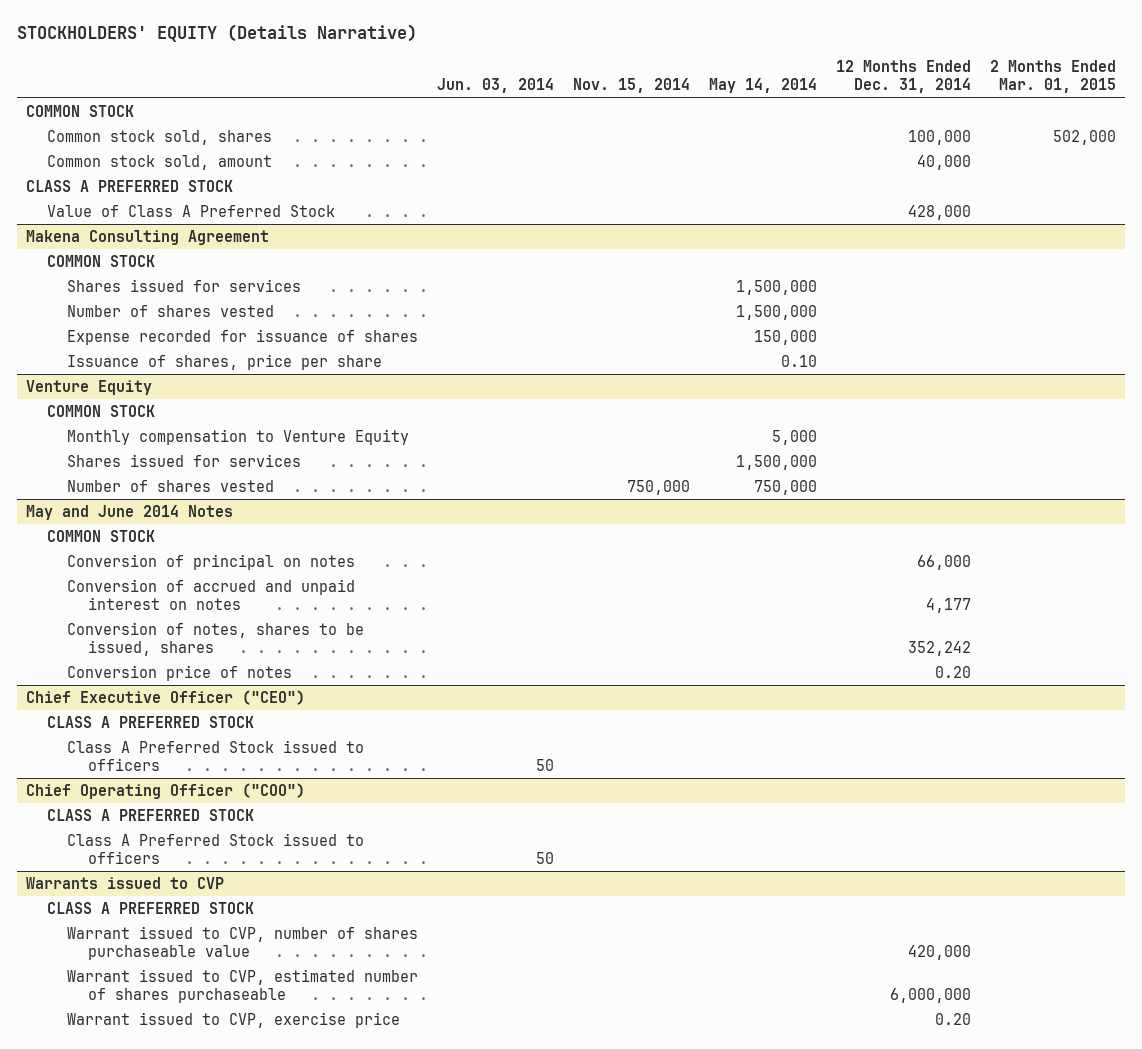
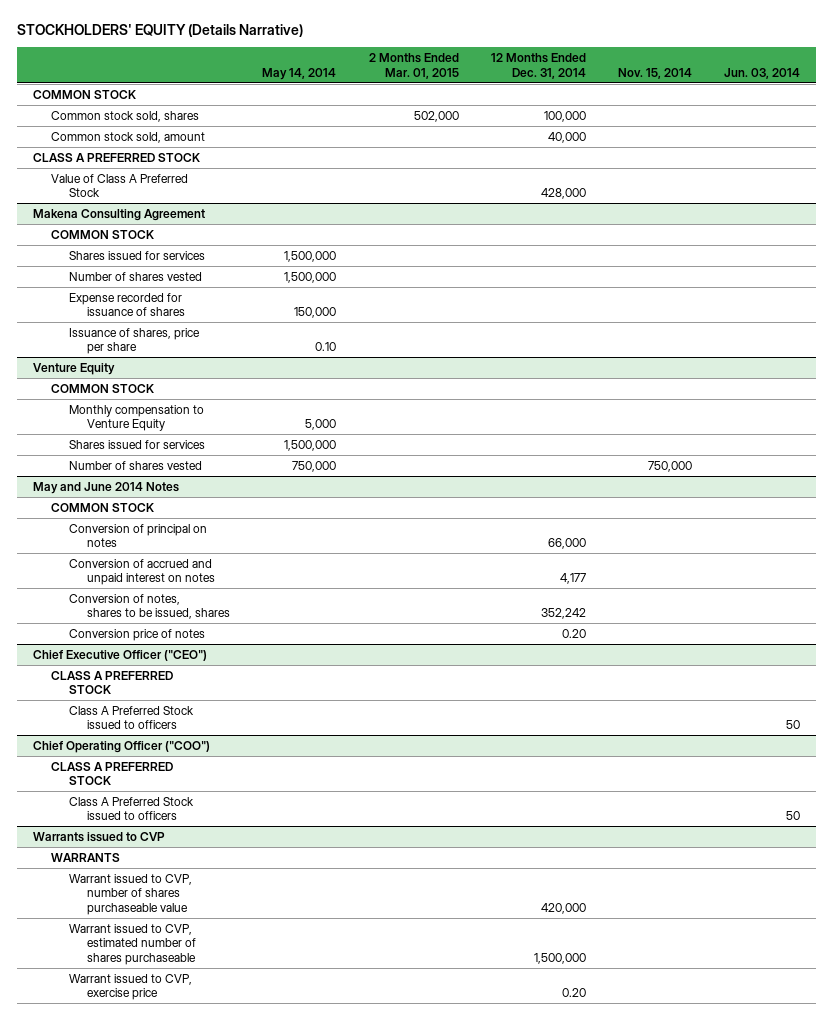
[46,902,254,915] CLASS A PREFERRED STOCK -> none
none -> [50,852,120,862] WARRANTS
[890,988,972,1004] 6,000,000 -> [533,952,586,964] 1,500,000

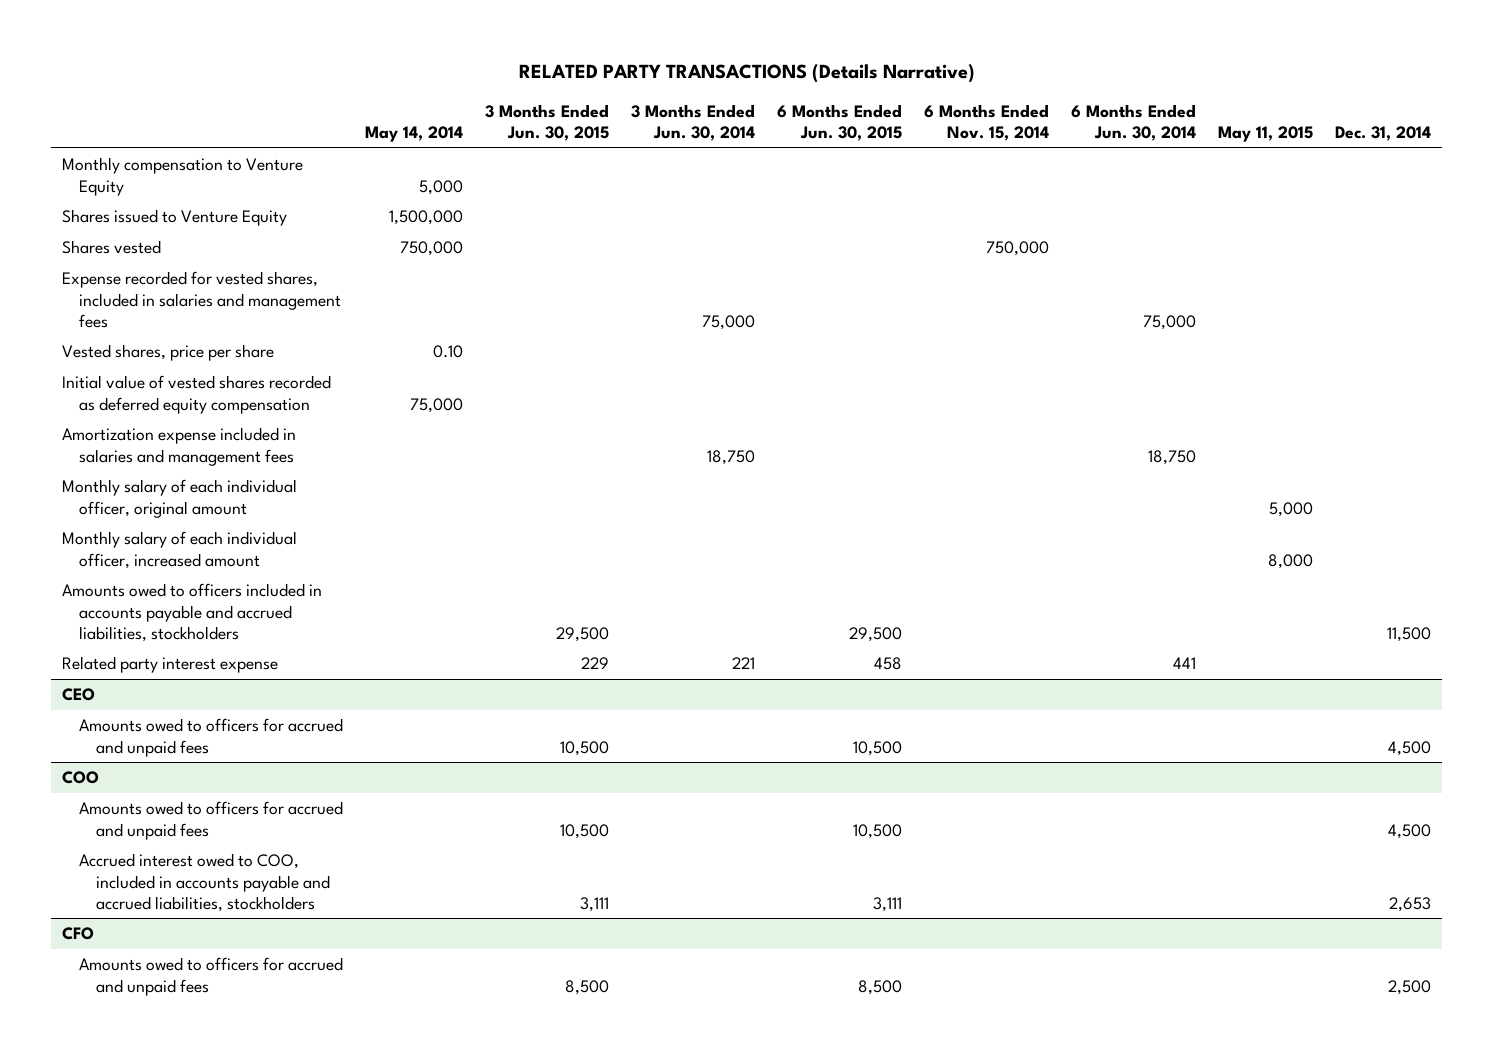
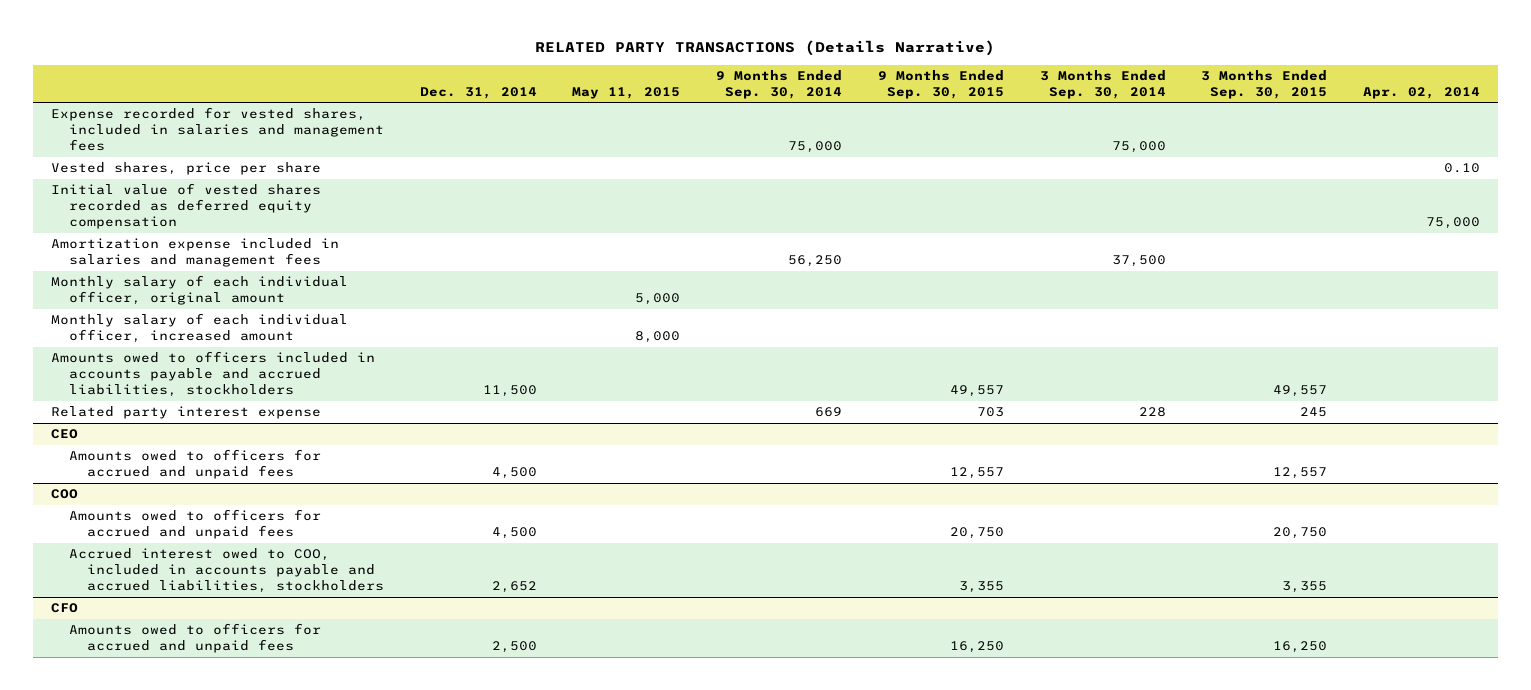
[364,126,463,143] May 14, 2014 -> none
[485,103,610,142] 3 Months Ended Jun. 30, 2015 -> none
[631,103,756,142] 3 Months Ended Jun. 30, 2014 -> none
[777,103,903,142] 6 Months Ended Jun. 30, 2015 -> none
[924,103,1050,142] 6 Months Ended Nov. 15, 2014 -> none
[1071,103,1197,142] 6 Months Ended Jun. 30, 2014 -> none
none -> [716,70,843,99] 9 Months Ended Sep. 30, 2014
none -> [877,70,1004,99] 9 Months Ended Sep. 30, 2015
none -> [1039,70,1166,99] 3 Months Ended Sep. 30, 2014
none -> [1201,70,1328,99] 3 Months Ended Sep. 30, 2015
none -> [1362,86,1480,99] Apr. 02, 2014
[62,157,304,196] Monthly compensation to Venture Equity -> none
[62,209,288,227] Shares issued to Venture Equity -> none
[62,240,162,255] Shares vested -> none
[1389,896,1432,912] 2,653 -> [491,580,537,593] 2,652

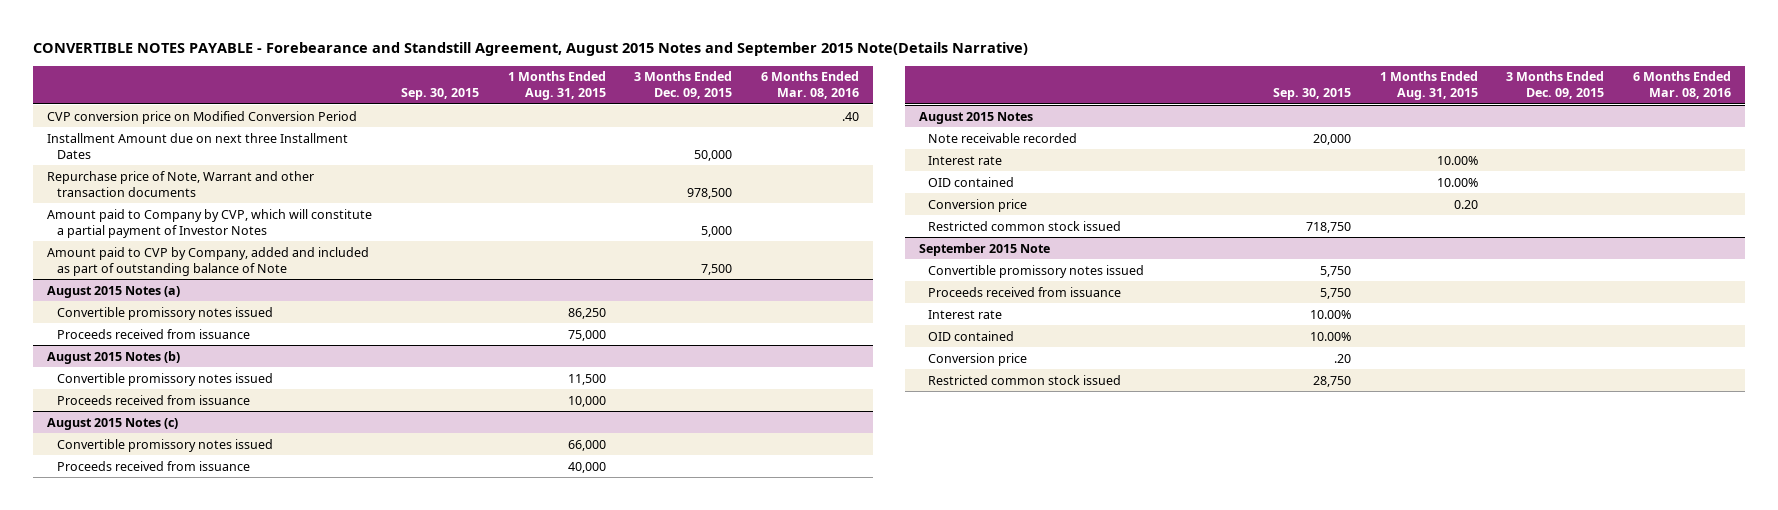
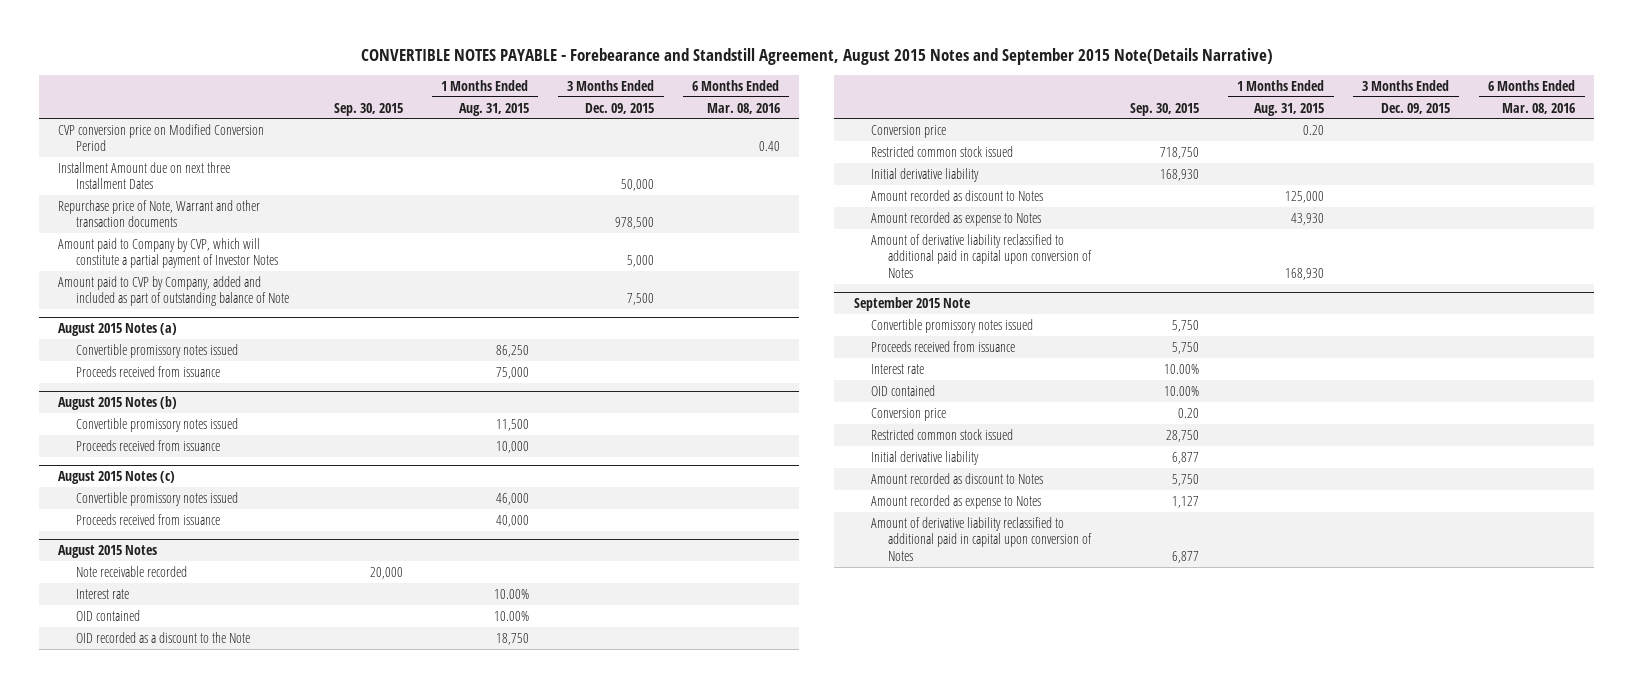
[841,111,859,121] .40 -> [758,141,780,152] 0.40
[567,439,606,451] 66,000 -> [495,492,529,505] 46,000
none -> [75,631,250,643] OID recorded as a discount to the Note
none -> [870,167,979,182] Initial derivative liability
none -> [870,189,1043,201] Amount recorded as discount to Notes
none -> [870,211,1041,226] Amount recorded as expense to Notes
none -> [870,233,1093,278] Amount of derivative liability reclassified to additional paid in capital upon conversion of Notes
[1333,353,1351,363] .20 -> [1177,407,1199,418] 0.20
none -> [870,450,979,465] Initial derivative liability
none -> [870,472,1043,484] Amount recorded as discount to Notes
none -> [870,494,1041,509] Amount recorded as expense to Notes
none -> [870,516,1093,561] Amount of derivative liability reclassified to additional paid in capital upon conversion of Notes

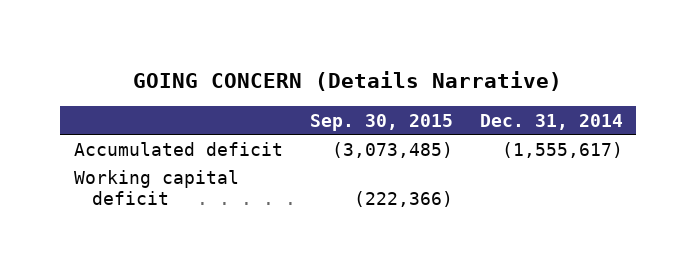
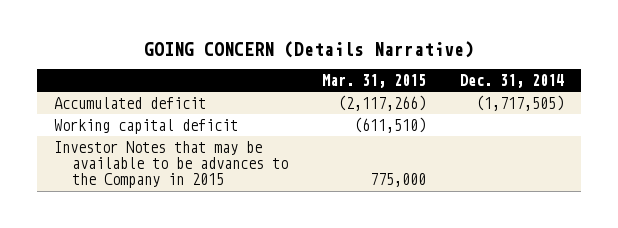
[309,113,453,131] Sep. 30, 2015 -> none
none -> [321,73,426,88] Mar. 31, 2015
[501,141,623,158] (1,555,617) -> [475,95,564,112] (1,717,505)
none -> [53,141,288,189] Investor Notes that may be available to be advances to the Company in 2015

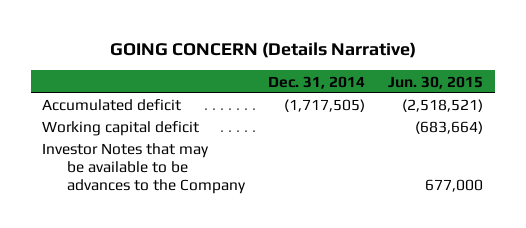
[321,73,426,88] Mar. 31, 2015 -> none
none -> [388,75,484,89] Jun. 30, 2015
[53,141,288,189] Investor Notes that may be available to be advances to the Company in 2015 -> [42,143,246,195] Investor Notes that may be available to be advances to the Company

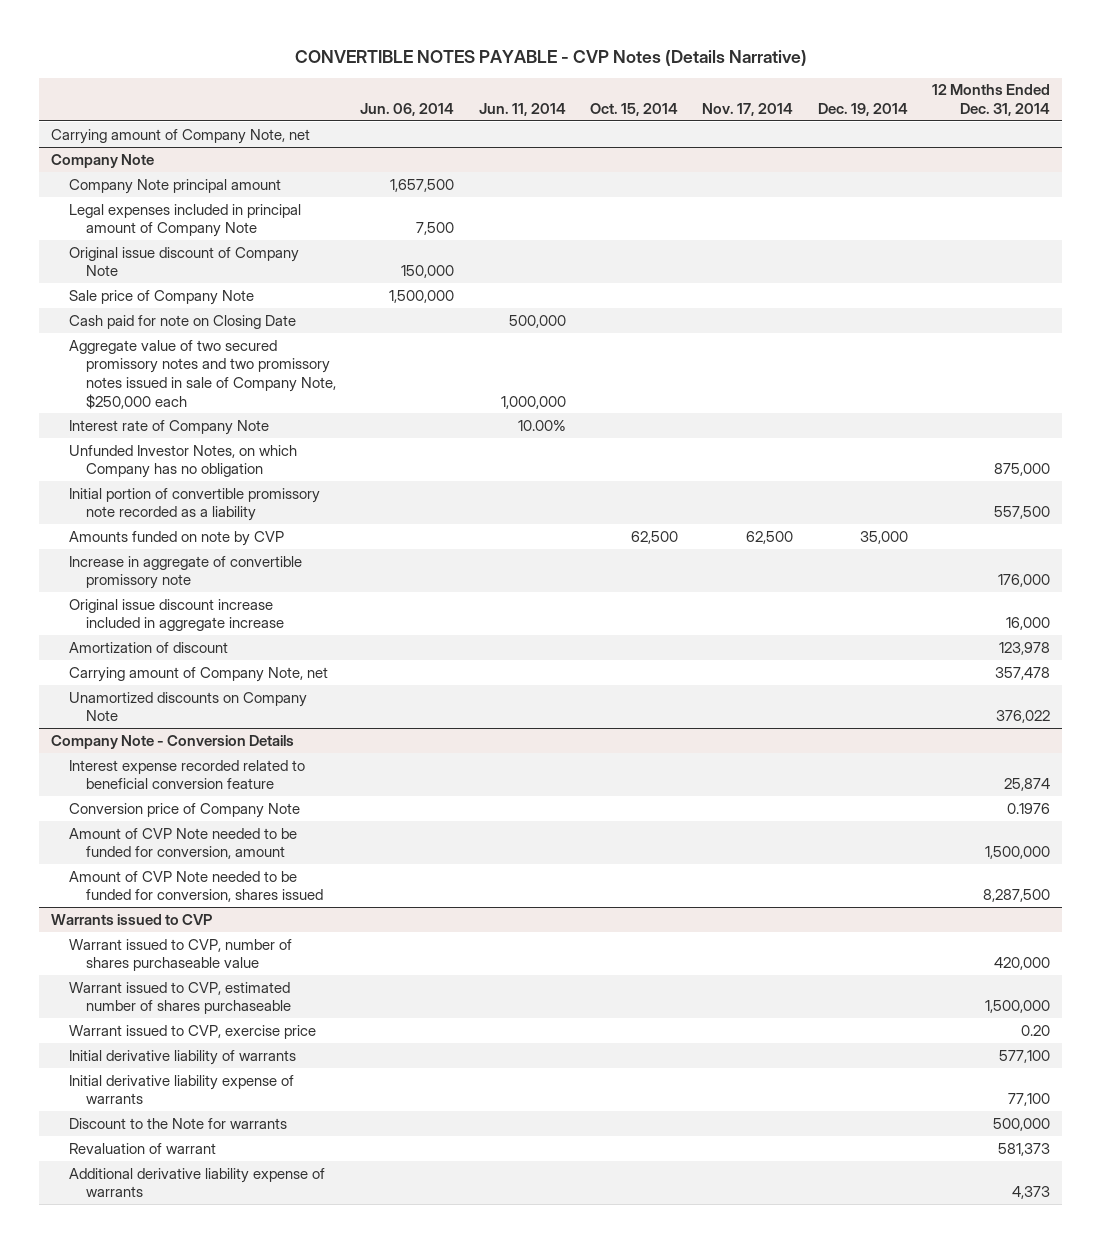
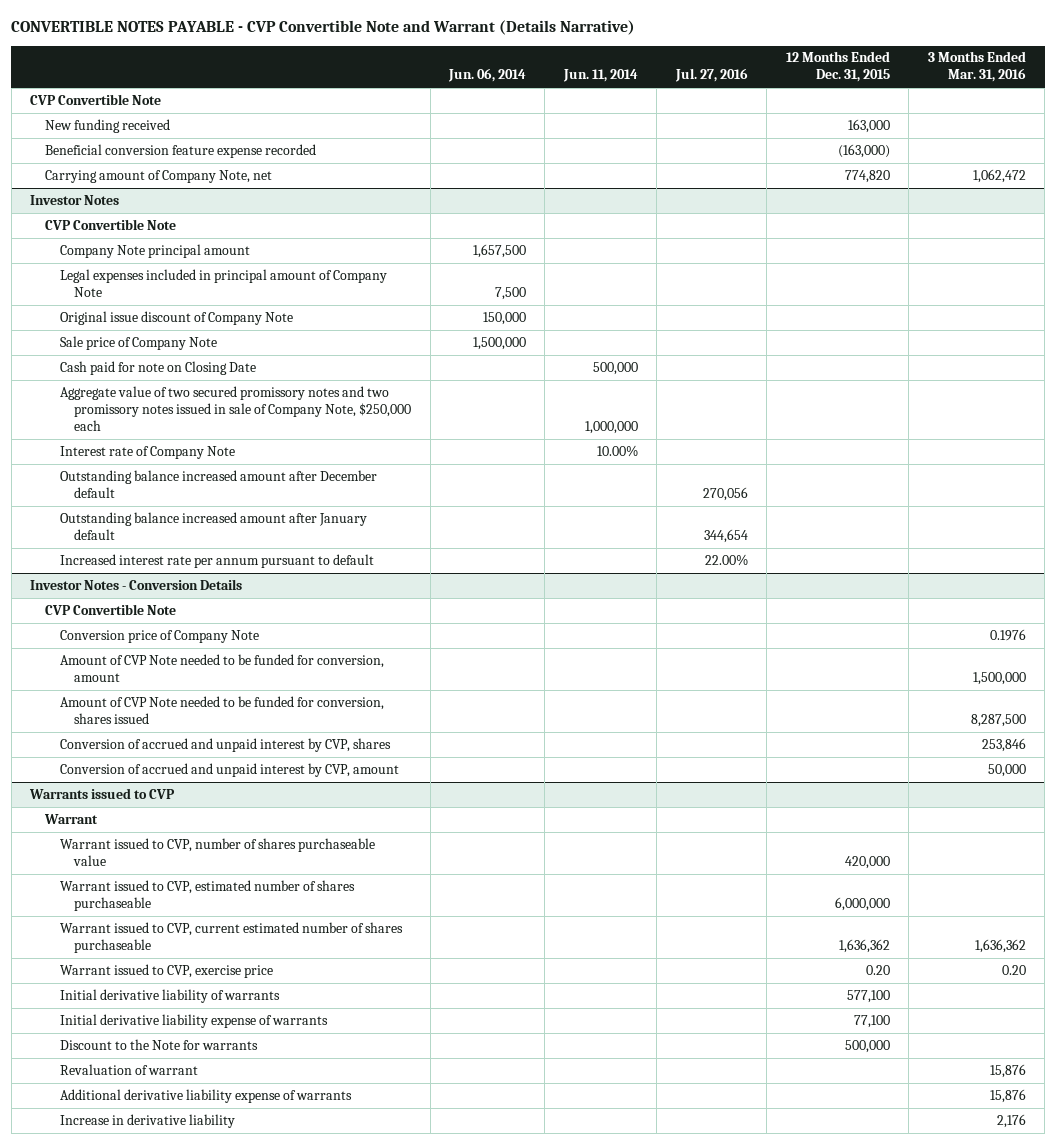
[294,49,807,66] CONVERTIBLE NOTES PAYABLE - CVP Notes (Details Narrative) -> [11,20,636,36] CONVERTIBLE NOTES PAYABLE - CVP Convertible Note and Warrant (Details Narrative)
[590,102,679,116] Oct. 15, 2014 -> none
[702,102,794,116] Nov. 17, 2014 -> none
[817,102,908,116] Dec. 19, 2014 -> none
[932,84,1051,116] 12 Months Ended Dec. 31, 2014 -> none
none -> [674,68,748,83] Jul. 27, 2016
none -> [785,51,890,83] 12 Months Ended Dec. 31, 2015
none -> [927,51,1026,83] 3 Months Ended Mar. 31, 2016
none -> [30,93,162,105] CVP Convertible Note
none -> [44,118,170,133] New funding received
none -> [44,143,316,158] Beneficial conversion feature expense recorded
[51,153,155,168] Company Note -> [30,194,120,205] Investor Notes
none -> [44,218,176,230] CVP Convertible Note
[68,444,297,479] Unfunded Investor Notes, on which Company has no obligation -> none
[68,487,320,522] Initial portion of convertible promissory note recorded as a liability -> none
[68,530,284,546] Amounts funded on note by CVP -> none
[68,555,302,590] Increase in aggregate of convertible promissory note -> none
[68,598,284,632] Original issue discount increase included in aggregate increase -> none
[68,641,228,653] Amortization of discount -> none
[68,666,328,682] Carrying amount of Company Note, net -> none
[68,691,307,722] Unamortized discounts on Company Note -> none
[68,759,305,790] Interest expense recorded related to beneficial conversion feature -> none
none -> [59,469,377,498] Outstanding balance increased amount after December default
none -> [59,511,367,540] Outstanding balance increased amount after January default
none -> [59,553,374,568] Increased interest rate per annum pursuant to default
[51,734,295,749] Company Note - Conversion Details -> [30,578,243,590] Investor Notes - Conversion Details
none -> [44,603,176,615] CVP Convertible Note
none -> [59,737,391,752] Conversion of accrued and unpaid interest by CVP, shares
none -> [59,762,399,777] Conversion of accrued and unpaid interest by CVP, amount
none -> [43,813,98,824] Warrant
none -> [59,921,403,953] Warrant issued to CVP, current estimated number of shares purchaseable
none -> [59,1113,235,1128] Increase in derivative liability

